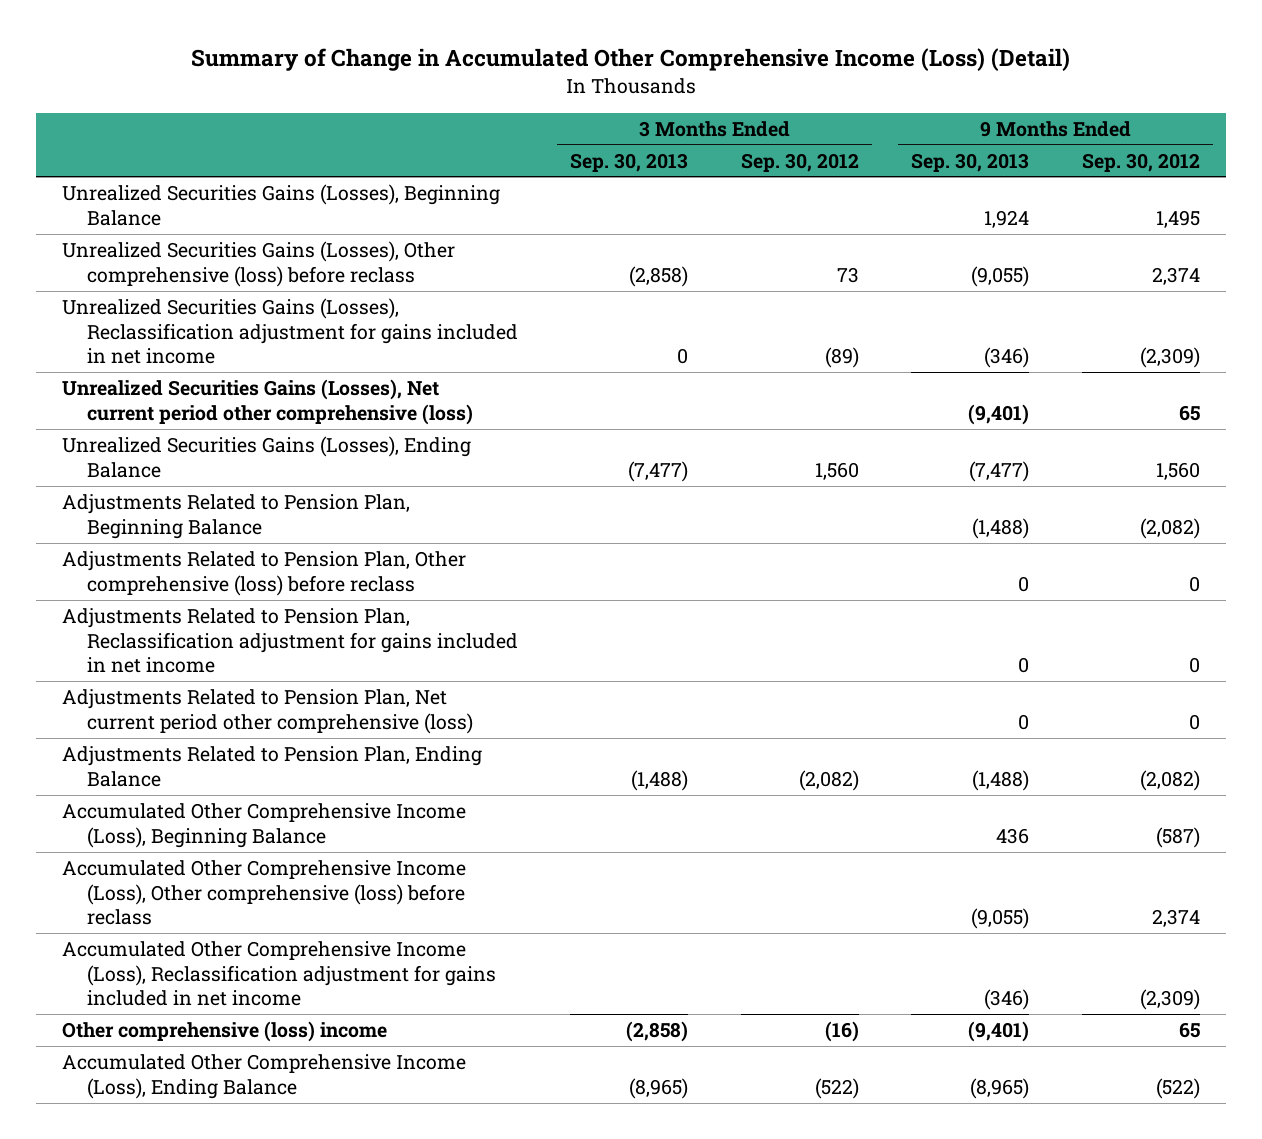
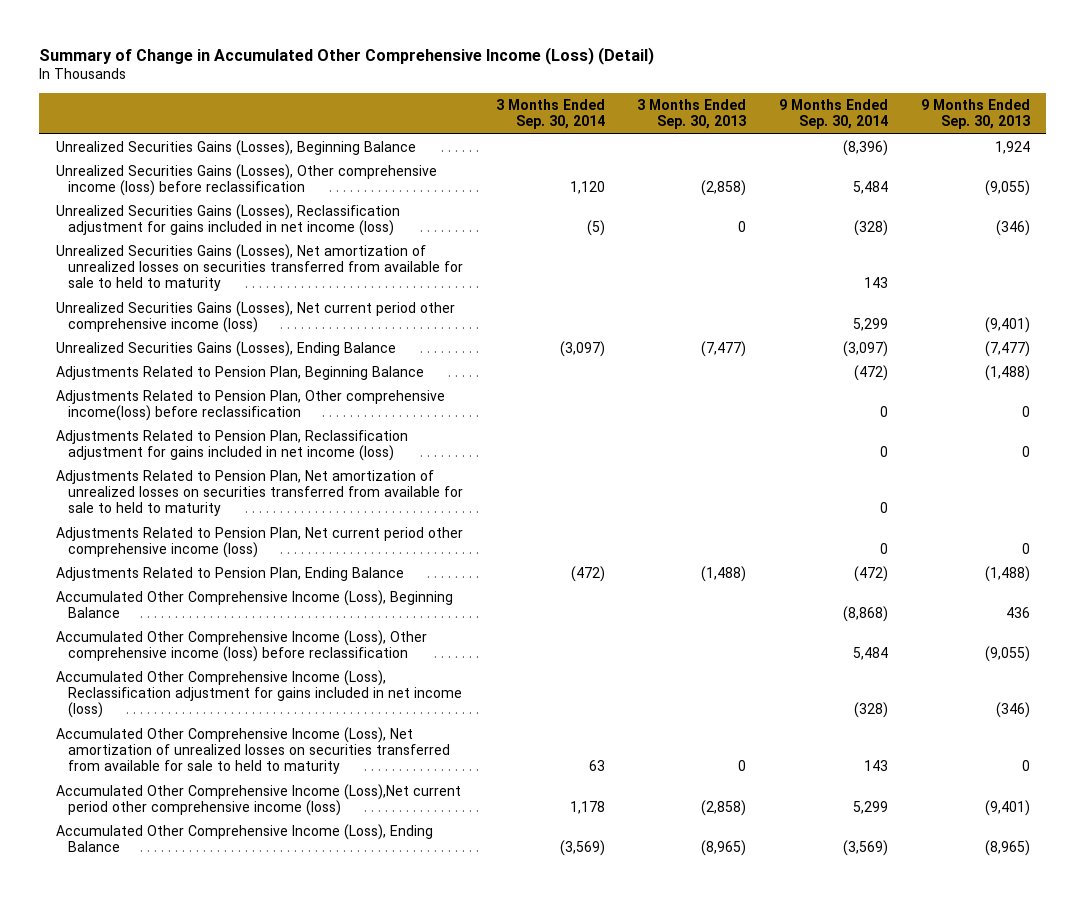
[740,152,859,172] Sep. 30, 2012 -> none
[1081,152,1200,172] Sep. 30, 2012 -> none
none -> [495,99,605,130] 3 Months Ended Sep. 30, 2014
none -> [779,99,889,130] 9 Months Ended Sep. 30, 2014
[61,241,455,287] Unrealized Securities Gains (Losses), Other comprehensive (loss) before reclass -> [55,164,437,197] Unrealized Securities Gains (Losses), Other comprehensive income (loss) before reclassification
[61,298,518,365] Unrealized Securities Gains (Losses), Reclassification adjustment for gains included in net income -> [55,204,400,237] Unrealized Securities Gains (Losses), Reclassification adjustment for gains included in net income (loss)
none -> [55,244,463,292] Unrealized Securities Gains (Losses), Net amortization of unrealized losses on securities transferred from available for sale to held to maturity
[61,379,473,425] Unrealized Securities Gains (Losses), Net current period other comprehensive (loss) -> [55,301,455,334] Unrealized Securities Gains (Losses), Net current period other comprehensive income (loss)
[61,551,466,596] Adjustments Related to Pension Plan, Other comprehensive (loss) before reclass -> [55,390,445,422] Adjustments Related to Pension Plan, Other comprehensive income(loss) before reclassification
[61,608,518,674] Adjustments Related to Pension Plan, Reclassification adjustment for gains included in net income -> [55,430,408,462] Adjustments Related to Pension Plan, Reclassification adjustment for gains included in net income (loss)
none -> [55,470,463,517] Adjustments Related to Pension Plan, Net amortization of unrealized losses on securities transferred from available for sale to held to maturity
[61,689,473,734] Adjustments Related to Pension Plan, Net current period other comprehensive (loss) -> [55,527,463,559] Adjustments Related to Pension Plan, Net current period other comprehensive income (loss)
[61,860,466,926] Accumulated Other Comprehensive Income (Loss), Other comprehensive (loss) before reclass -> [55,630,427,663] Accumulated Other Comprehensive Income (Loss), Other comprehensive income (loss) before reclassification
[61,941,496,1007] Accumulated Other Comprehensive Income (Loss), Reclassification adjustment for gains included in net income -> [55,670,462,719] Accumulated Other Comprehensive Income (Loss), Reclassification adjustment for gains included in net income (loss)
none -> [55,727,450,775] Accumulated Other Comprehensive Income (Loss), Net amortization of unrealized losses on securities transferred from available for sale to held to maturity
[61,1021,387,1043] Other comprehensive (loss) income -> [55,784,461,817] Accumulated Other Comprehensive Income (Loss),Net current period other comprehensive income (loss)

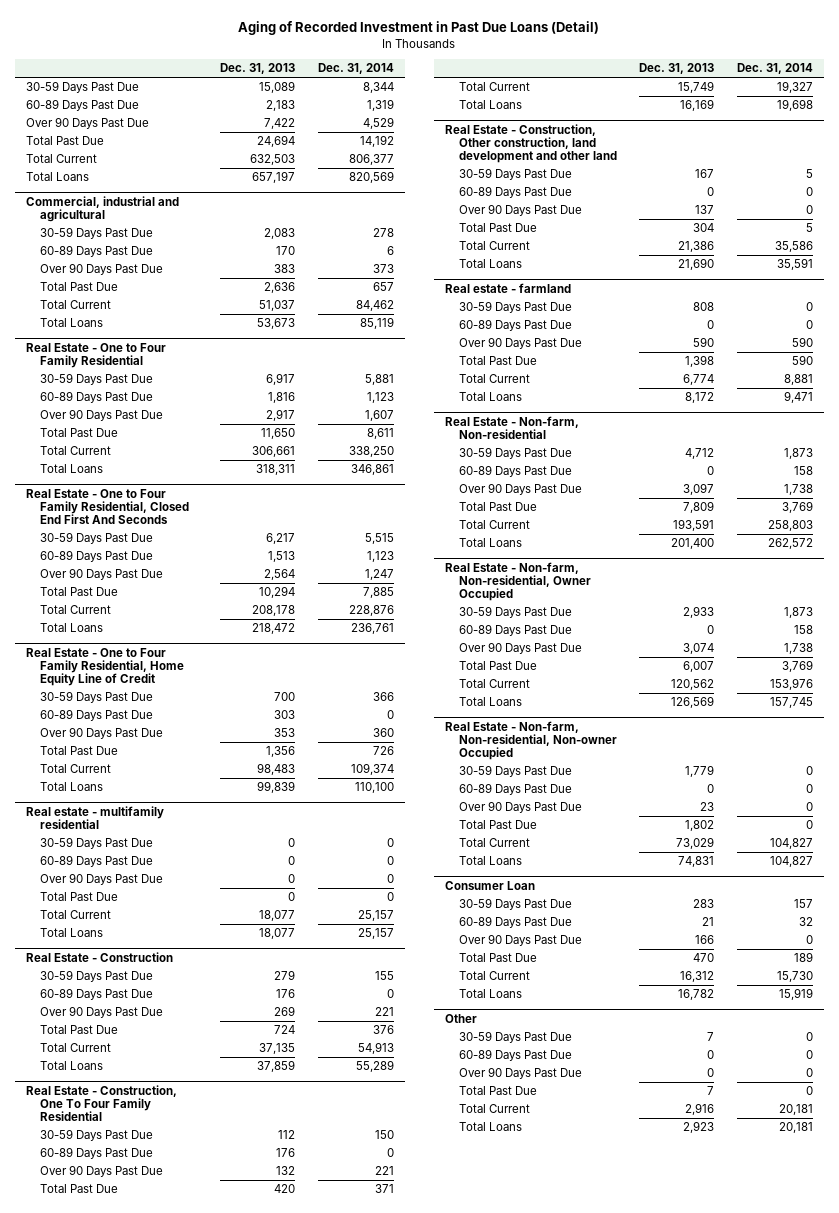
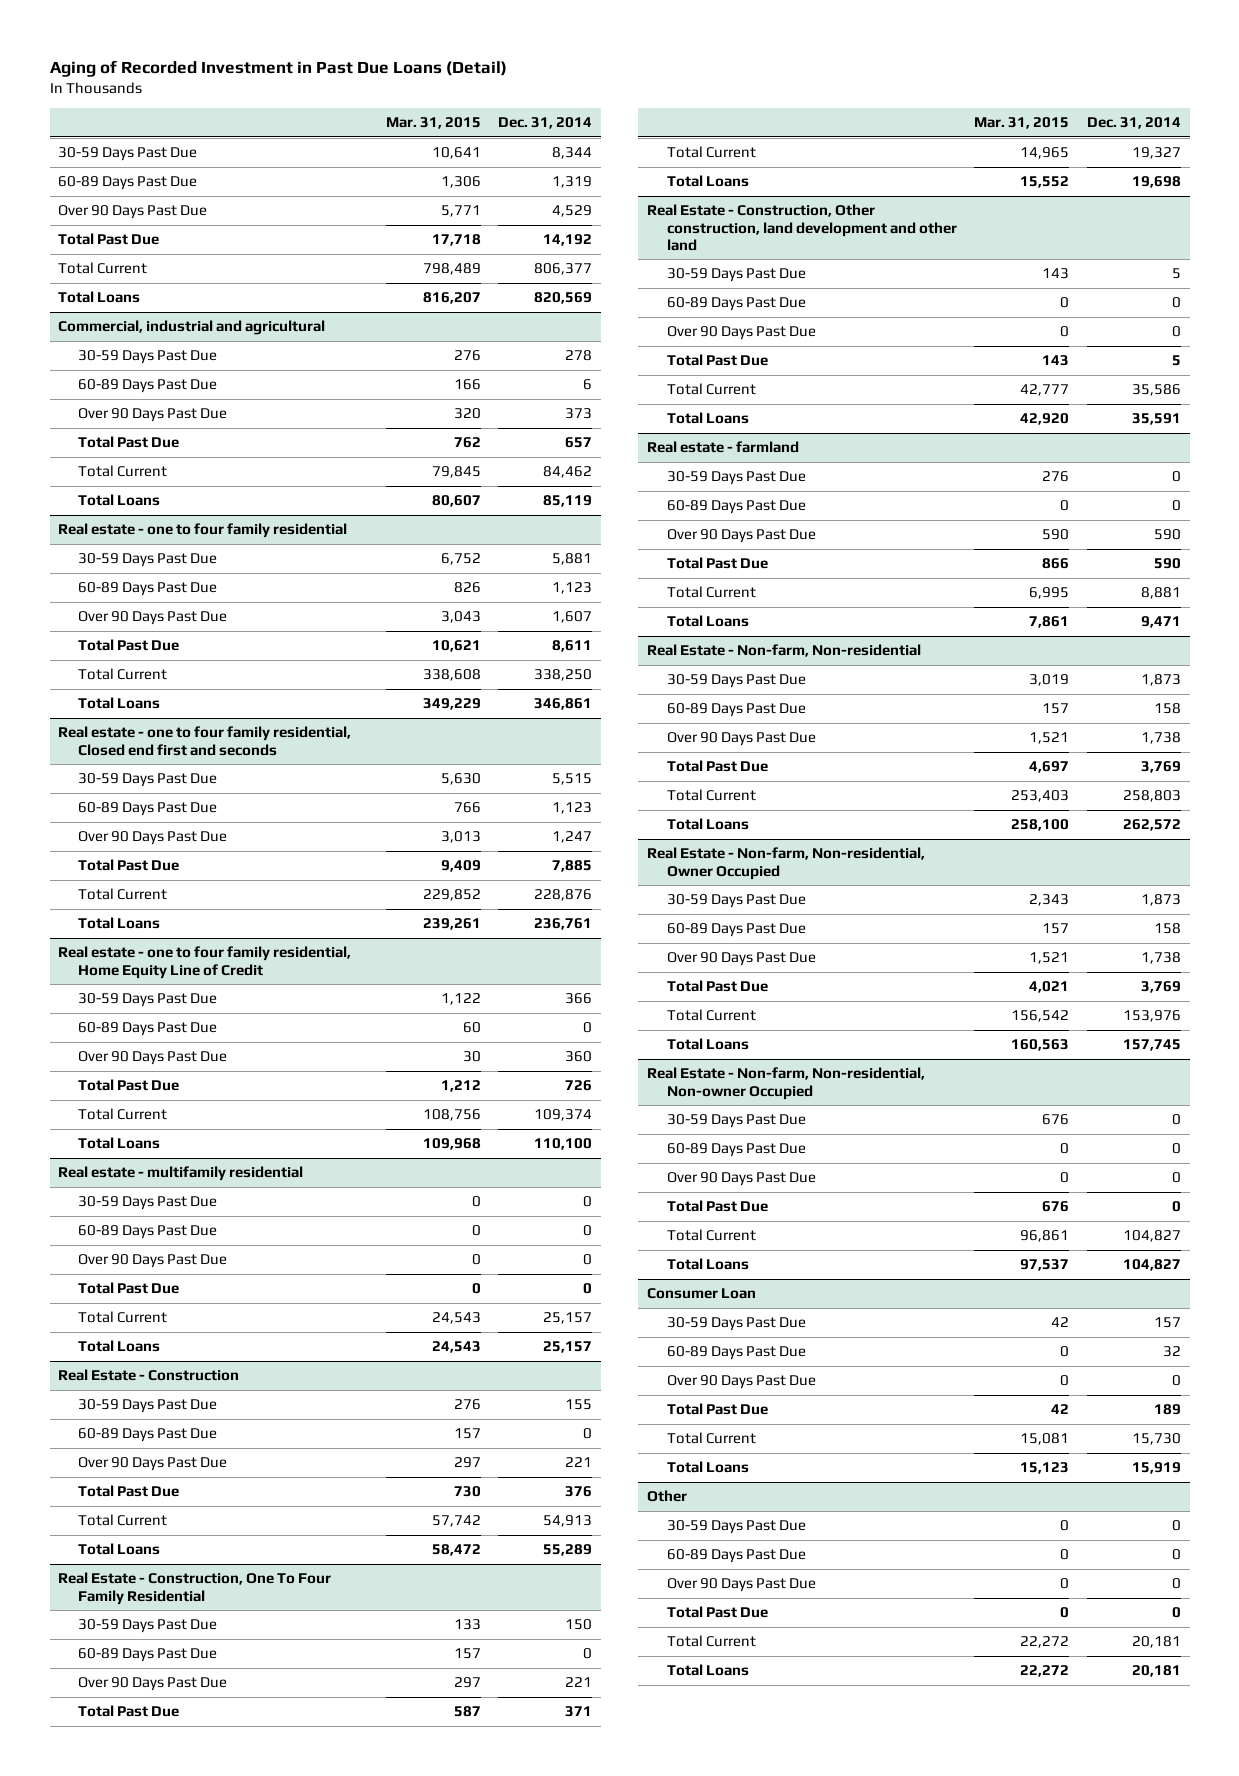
[220,63,296,75] Dec. 31, 2013 -> none
none -> [385,117,481,130] Mar. 31, 2015
[25,342,166,368] Real Estate - One to Four Family Residential -> [58,523,348,539] Real estate - one to four family residential
[25,488,189,524] Real Estate - One to Four Family Residential, Closed End First And Seconds -> [58,726,352,756] Real estate - one to four family residential, Closed end first and seconds
[25,647,184,686] Real Estate - One to Four Family Residential, Home Equity Line of Credit -> [58,946,352,979] Real estate - one to four family residential, Home Equity Line of Credit

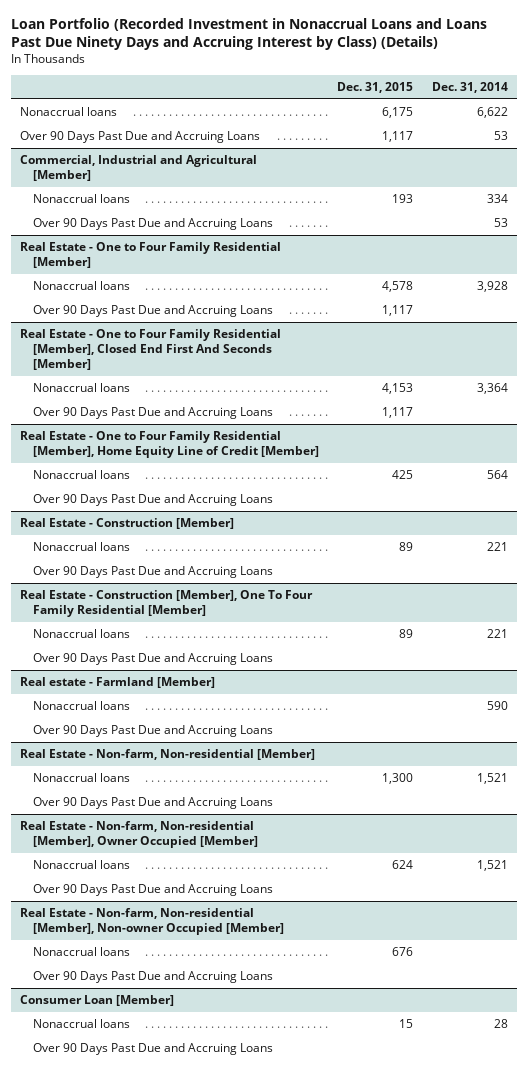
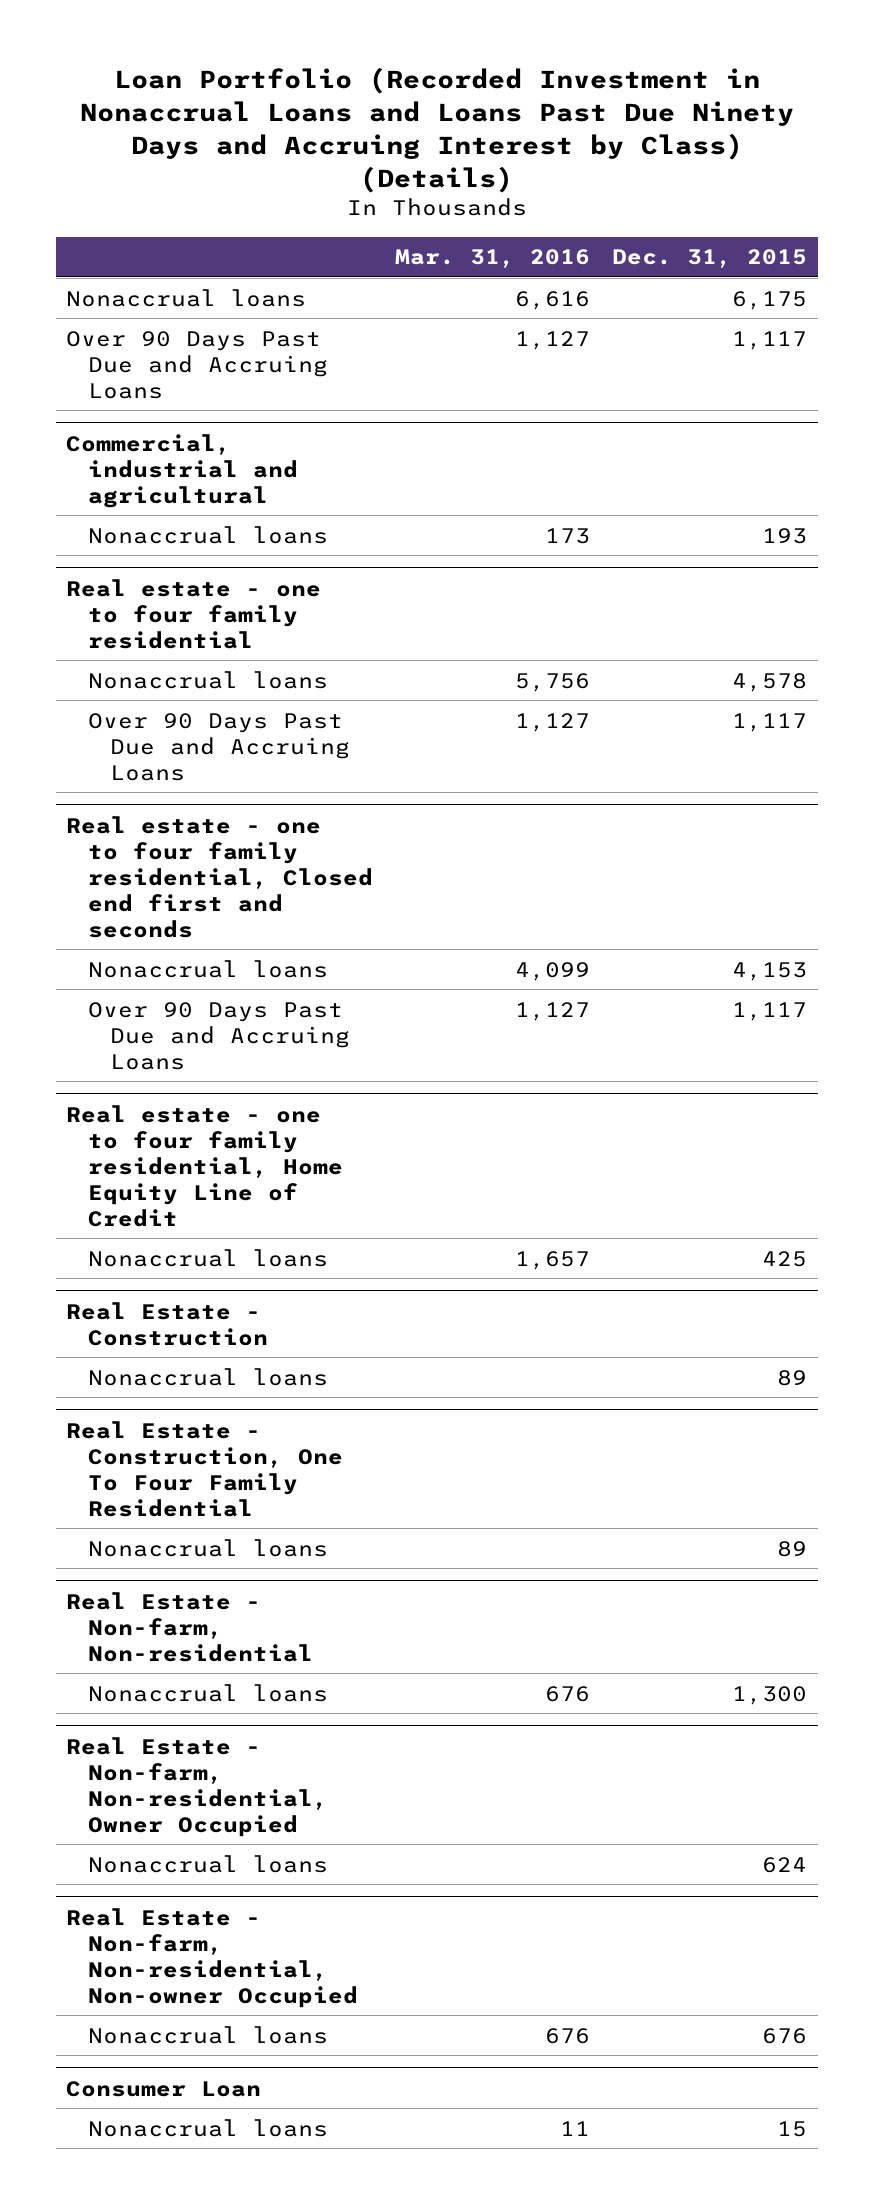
[431,82,508,94] Dec. 31, 2014 -> none
none -> [394,249,590,269] Mar. 31, 2016
[20,155,258,182] Commercial, Industrial and Agricultural [Member] -> [66,433,299,508] Commercial, industrial and agricultural
[32,218,273,231] Over 90 Days Past Due and Accruing Loans -> none
[20,242,282,269] Real Estate - One to Four Family Residential [Member] -> [66,578,322,649] Real estate - one to four family residential
[20,329,282,371] Real Estate - One to Four Family Residential [Member], Closed End First And Seconds [Member] -> [66,815,374,938] Real estate - one to four family residential, Closed end first and seconds
[20,431,319,459] Real Estate - One to Four Family Residential [Member], Home Equity Line of Credit [Member] -> [66,1104,344,1227] Real estate - one to four family residential, Home Equity Line of Credit
[32,494,273,507] Over 90 Days Past Due and Accruing Loans -> none
[20,518,235,530] Real Estate - Construction [Member] -> [66,1301,269,1346] Real Estate - Construction
[32,566,273,579] Over 90 Days Past Due and Accruing Loans -> none
[20,590,314,618] Real Estate - Construction [Member], One To Four Family Residential [Member] -> [66,1420,344,1517] Real Estate - Construction, One To Four Family Residential
[32,653,273,666] Over 90 Days Past Due and Accruing Loans -> none
[20,677,216,689] Real estate - Farmland [Member] -> none
[32,701,130,711] Nonaccrual loans -> none
[32,725,273,738] Over 90 Days Past Due and Accruing Loans -> none
[20,749,316,761] Real Estate - Non-farm, Non-residential [Member] -> [66,1591,314,1662] Real Estate - Non-farm, Non-residential
[32,797,273,810] Over 90 Days Past Due and Accruing Loans -> none
[20,821,258,849] Real Estate - Non-farm, Non-residential [Member], Owner Occupied [Member] -> [66,1736,329,1837] Real Estate - Non-farm, Non-residential, Owner Occupied
[32,884,273,897] Over 90 Days Past Due and Accruing Loans -> none
[20,908,284,936] Real Estate - Non-farm, Non-residential [Member], Non-owner Occupied [Member] -> [66,1907,359,2008] Real Estate - Non-farm, Non-residential, Non-owner Occupied
[32,971,273,984] Over 90 Days Past Due and Accruing Loans -> none
[20,995,175,1007] Consumer Loan [Member] -> [66,2080,262,2097] Consumer Loan
[32,1043,273,1056] Over 90 Days Past Due and Accruing Loans -> none

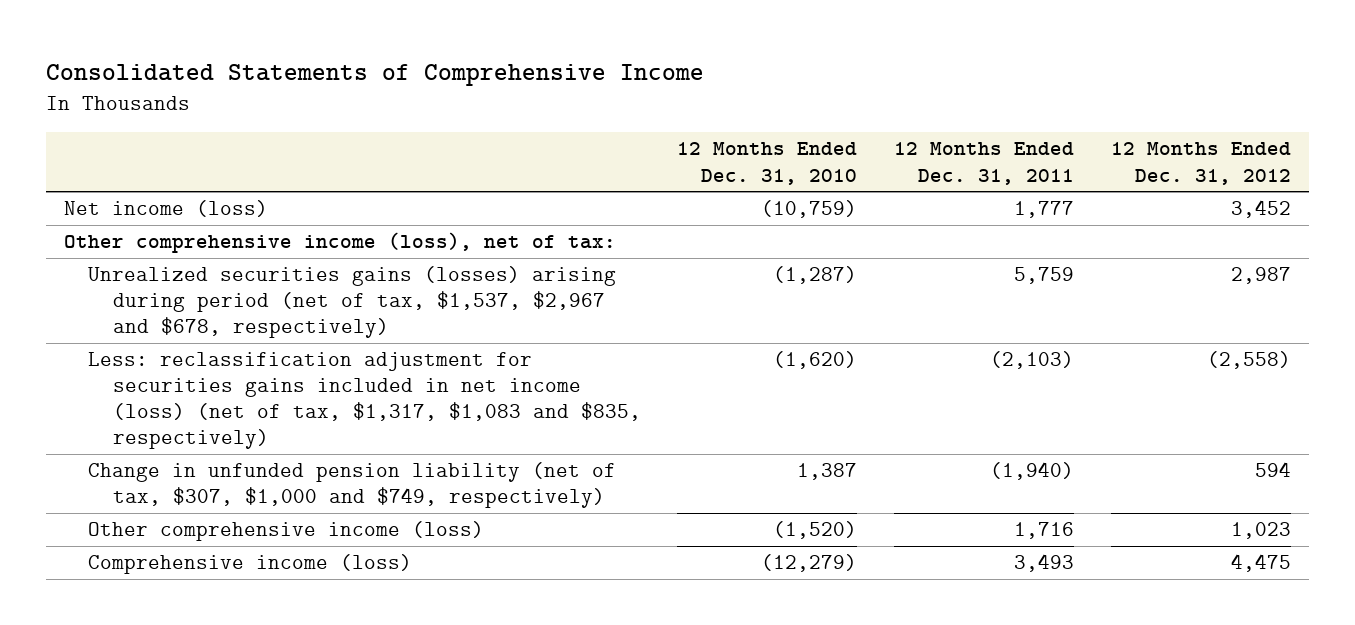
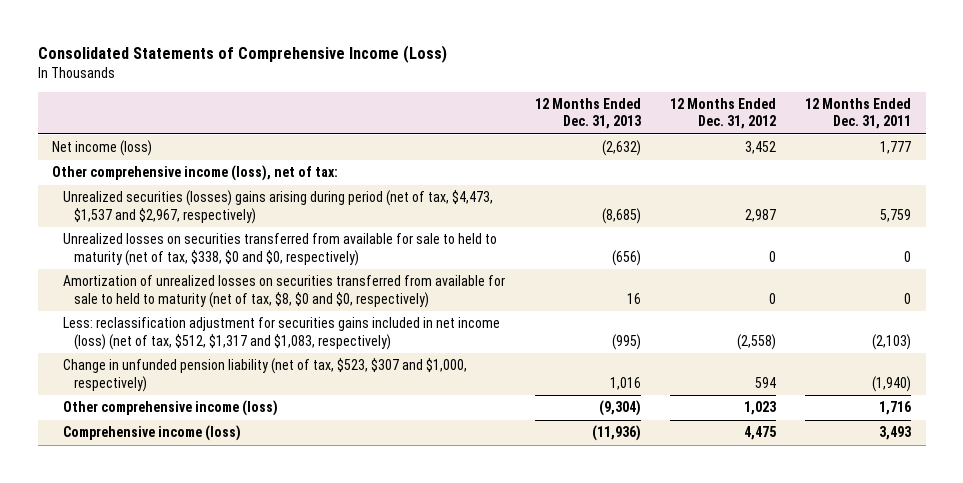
[45,64,704,87] Consolidated Statements of Comprehensive Income -> [37,44,447,63] Consolidated Statements of Comprehensive Income (Loss)
[677,142,858,185] 12 Months Ended Dec. 31, 2010 -> none
none -> [534,97,641,130] 12 Months Ended Dec. 31, 2013
[88,266,617,339] Unrealized securities gains (losses) arising during period (net of tax, $1,537, $2,967 and $678, respectively) -> [63,190,494,224] Unrealized securities (losses) gains arising during period (net of tax, $4,473, $1,537 and $2,967, respectively)
none -> [63,233,498,266] Unrealized losses on securities transferred from available for sale to held to maturity (net of tax, $338, $0 and $0, respectively)
none -> [63,275,506,308] Amortization of unrealized losses on securities transferred from available for sale to held to maturity (net of tax, $8, $0 and $0, respectively)
[88,352,641,450] Less: reclassification adjustment for securities gains included in net income (loss) (net of tax, $1,317, $1,083 and $835, respectively) -> [63,317,501,350] Less: reclassification adjustment for securities gains included in net income (loss) (net of tax, $512, $1,317 and $1,083, respectively)
[88,462,617,509] Change in unfunded pension liability (net of tax, $307, $1,000 and $749, respectively) -> [63,358,468,392] Change in unfunded pension liability (net of tax, $523, $307 and $1,000, respectively)

